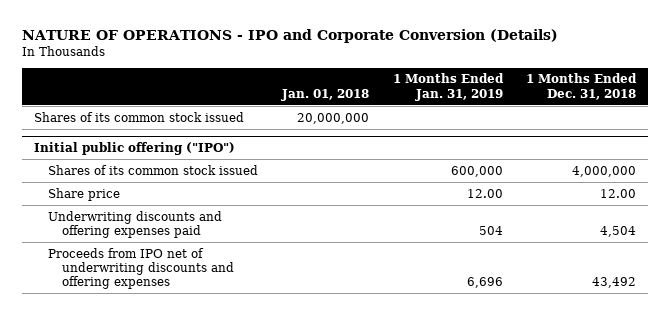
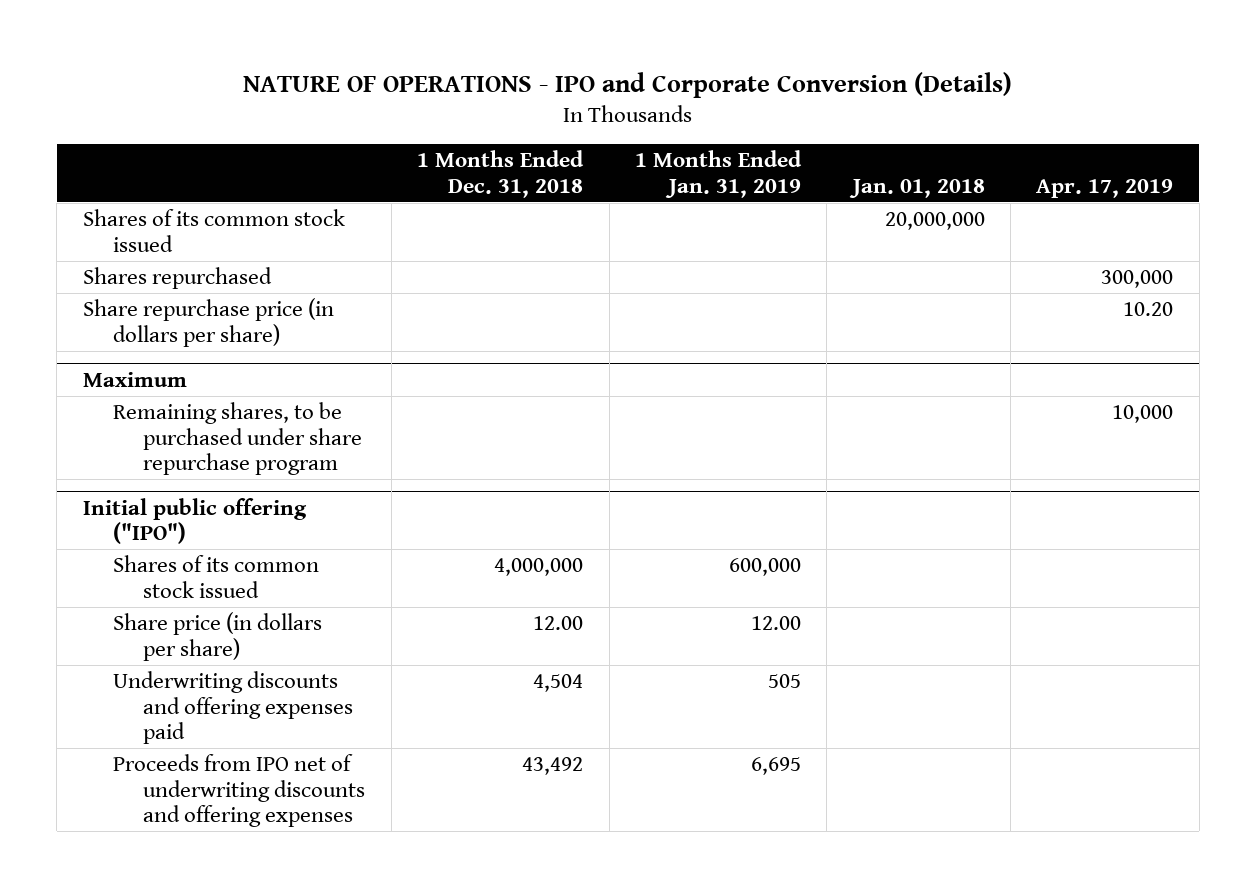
none -> [1036,178,1174,198] Apr. 17, 2019
none -> [82,266,272,289] Shares repurchased
none -> [82,297,334,347] Share repurchase price (in dollars per share)
none -> [82,371,187,387] Maximum
none -> [113,401,363,476] Remaining shares, to be purchased under share repurchase program
[47,187,120,201] Share price -> [113,611,323,661] Share price (in dollars per share)
[478,225,503,235] 504 -> [767,673,801,688] 505
[466,277,503,289] 6,696 -> [750,756,801,775] 6,695

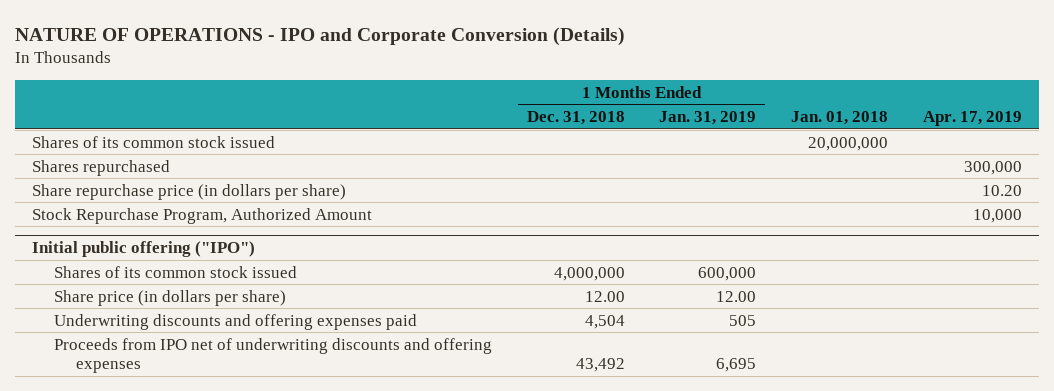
[82,371,187,387] Maximum -> none
[113,401,363,476] Remaining shares, to be purchased under share repurchase program -> none
none -> [32,207,373,224] Stock Repurchase Program, Authorized Amount

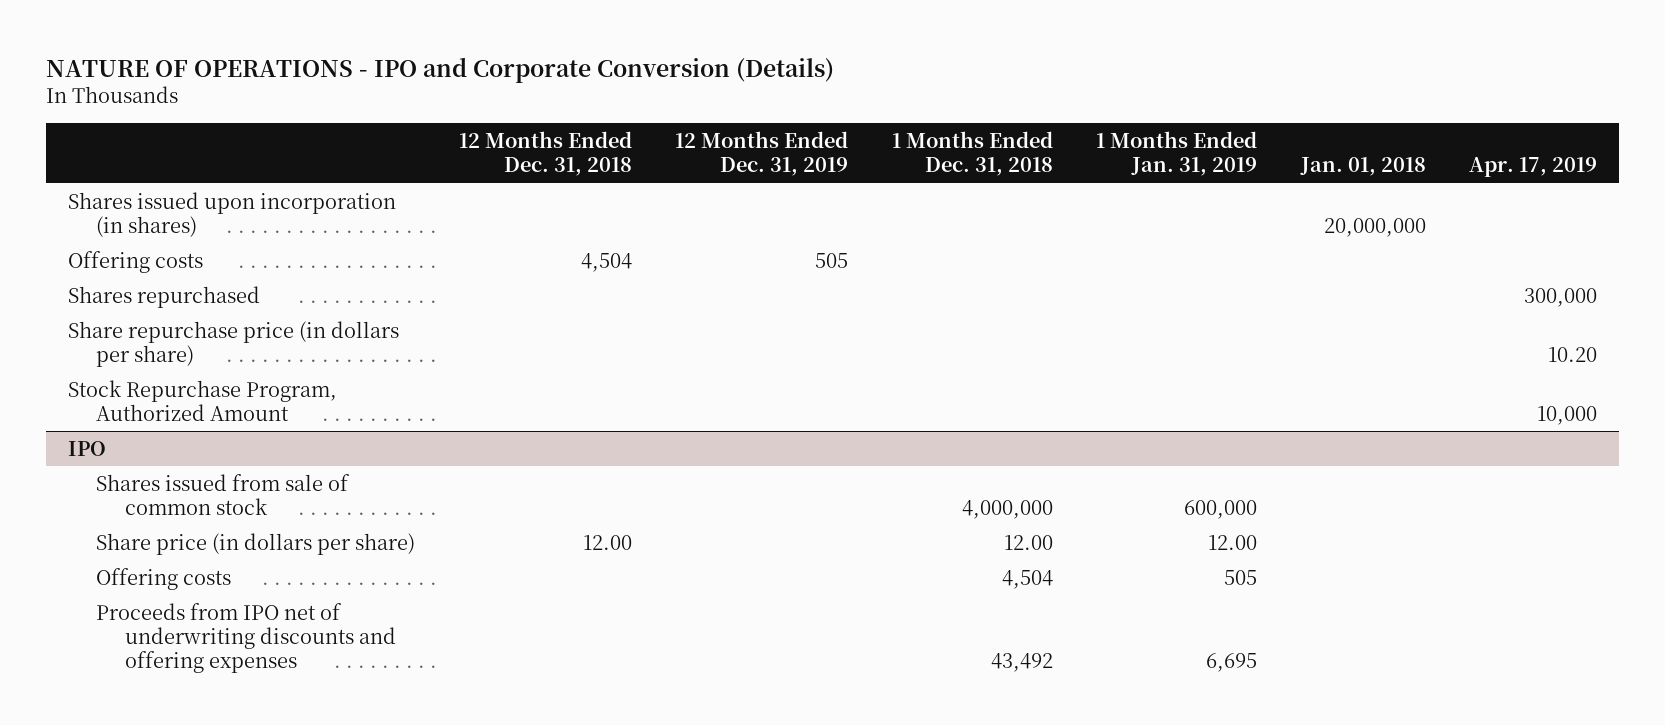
none -> [458,131,632,177] 12 Months Ended Dec. 31, 2018
none -> [675,131,849,177] 12 Months Ended Dec. 31, 2019
[32,135,276,148] Shares of its common stock issued -> none
none -> [67,191,396,238] Shares issued upon incorporation (in shares)
none -> [67,250,203,273] Offering costs
[32,241,256,258] Initial public offering ("IPO") -> [67,440,106,456] IPO
[54,265,298,278] Shares of its common stock issued -> [96,473,351,516] Shares issued from sale of common stock
[54,313,418,330] Underwriting discounts and offering expenses paid -> [96,567,232,590] Offering costs

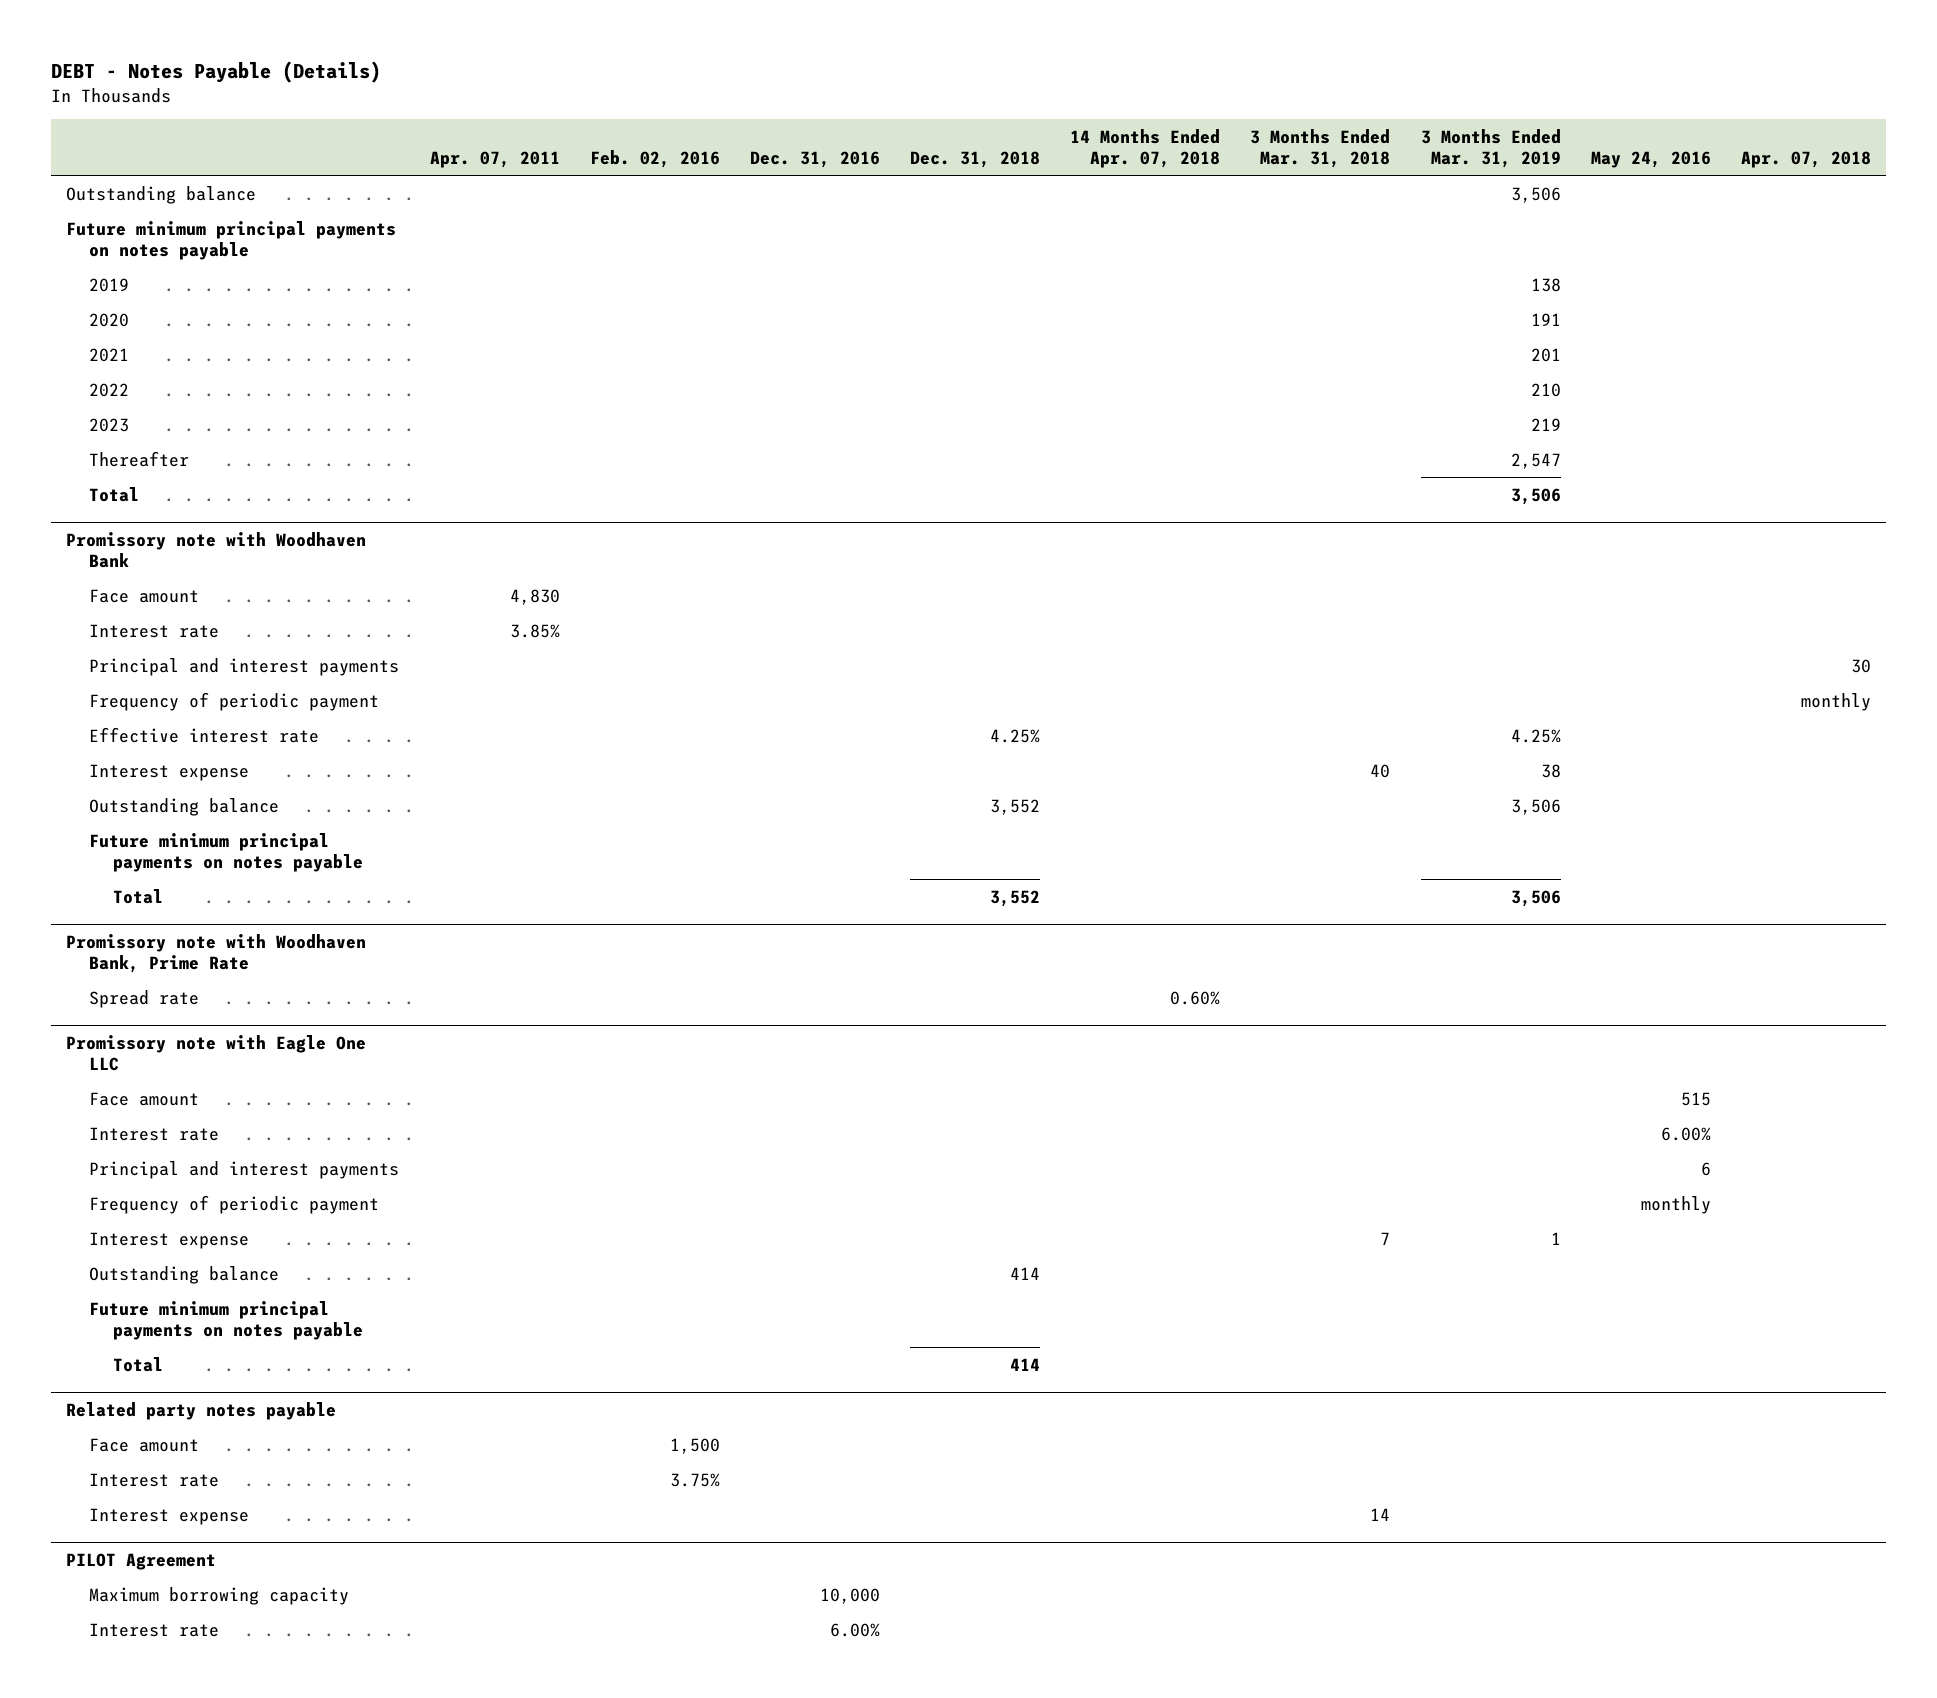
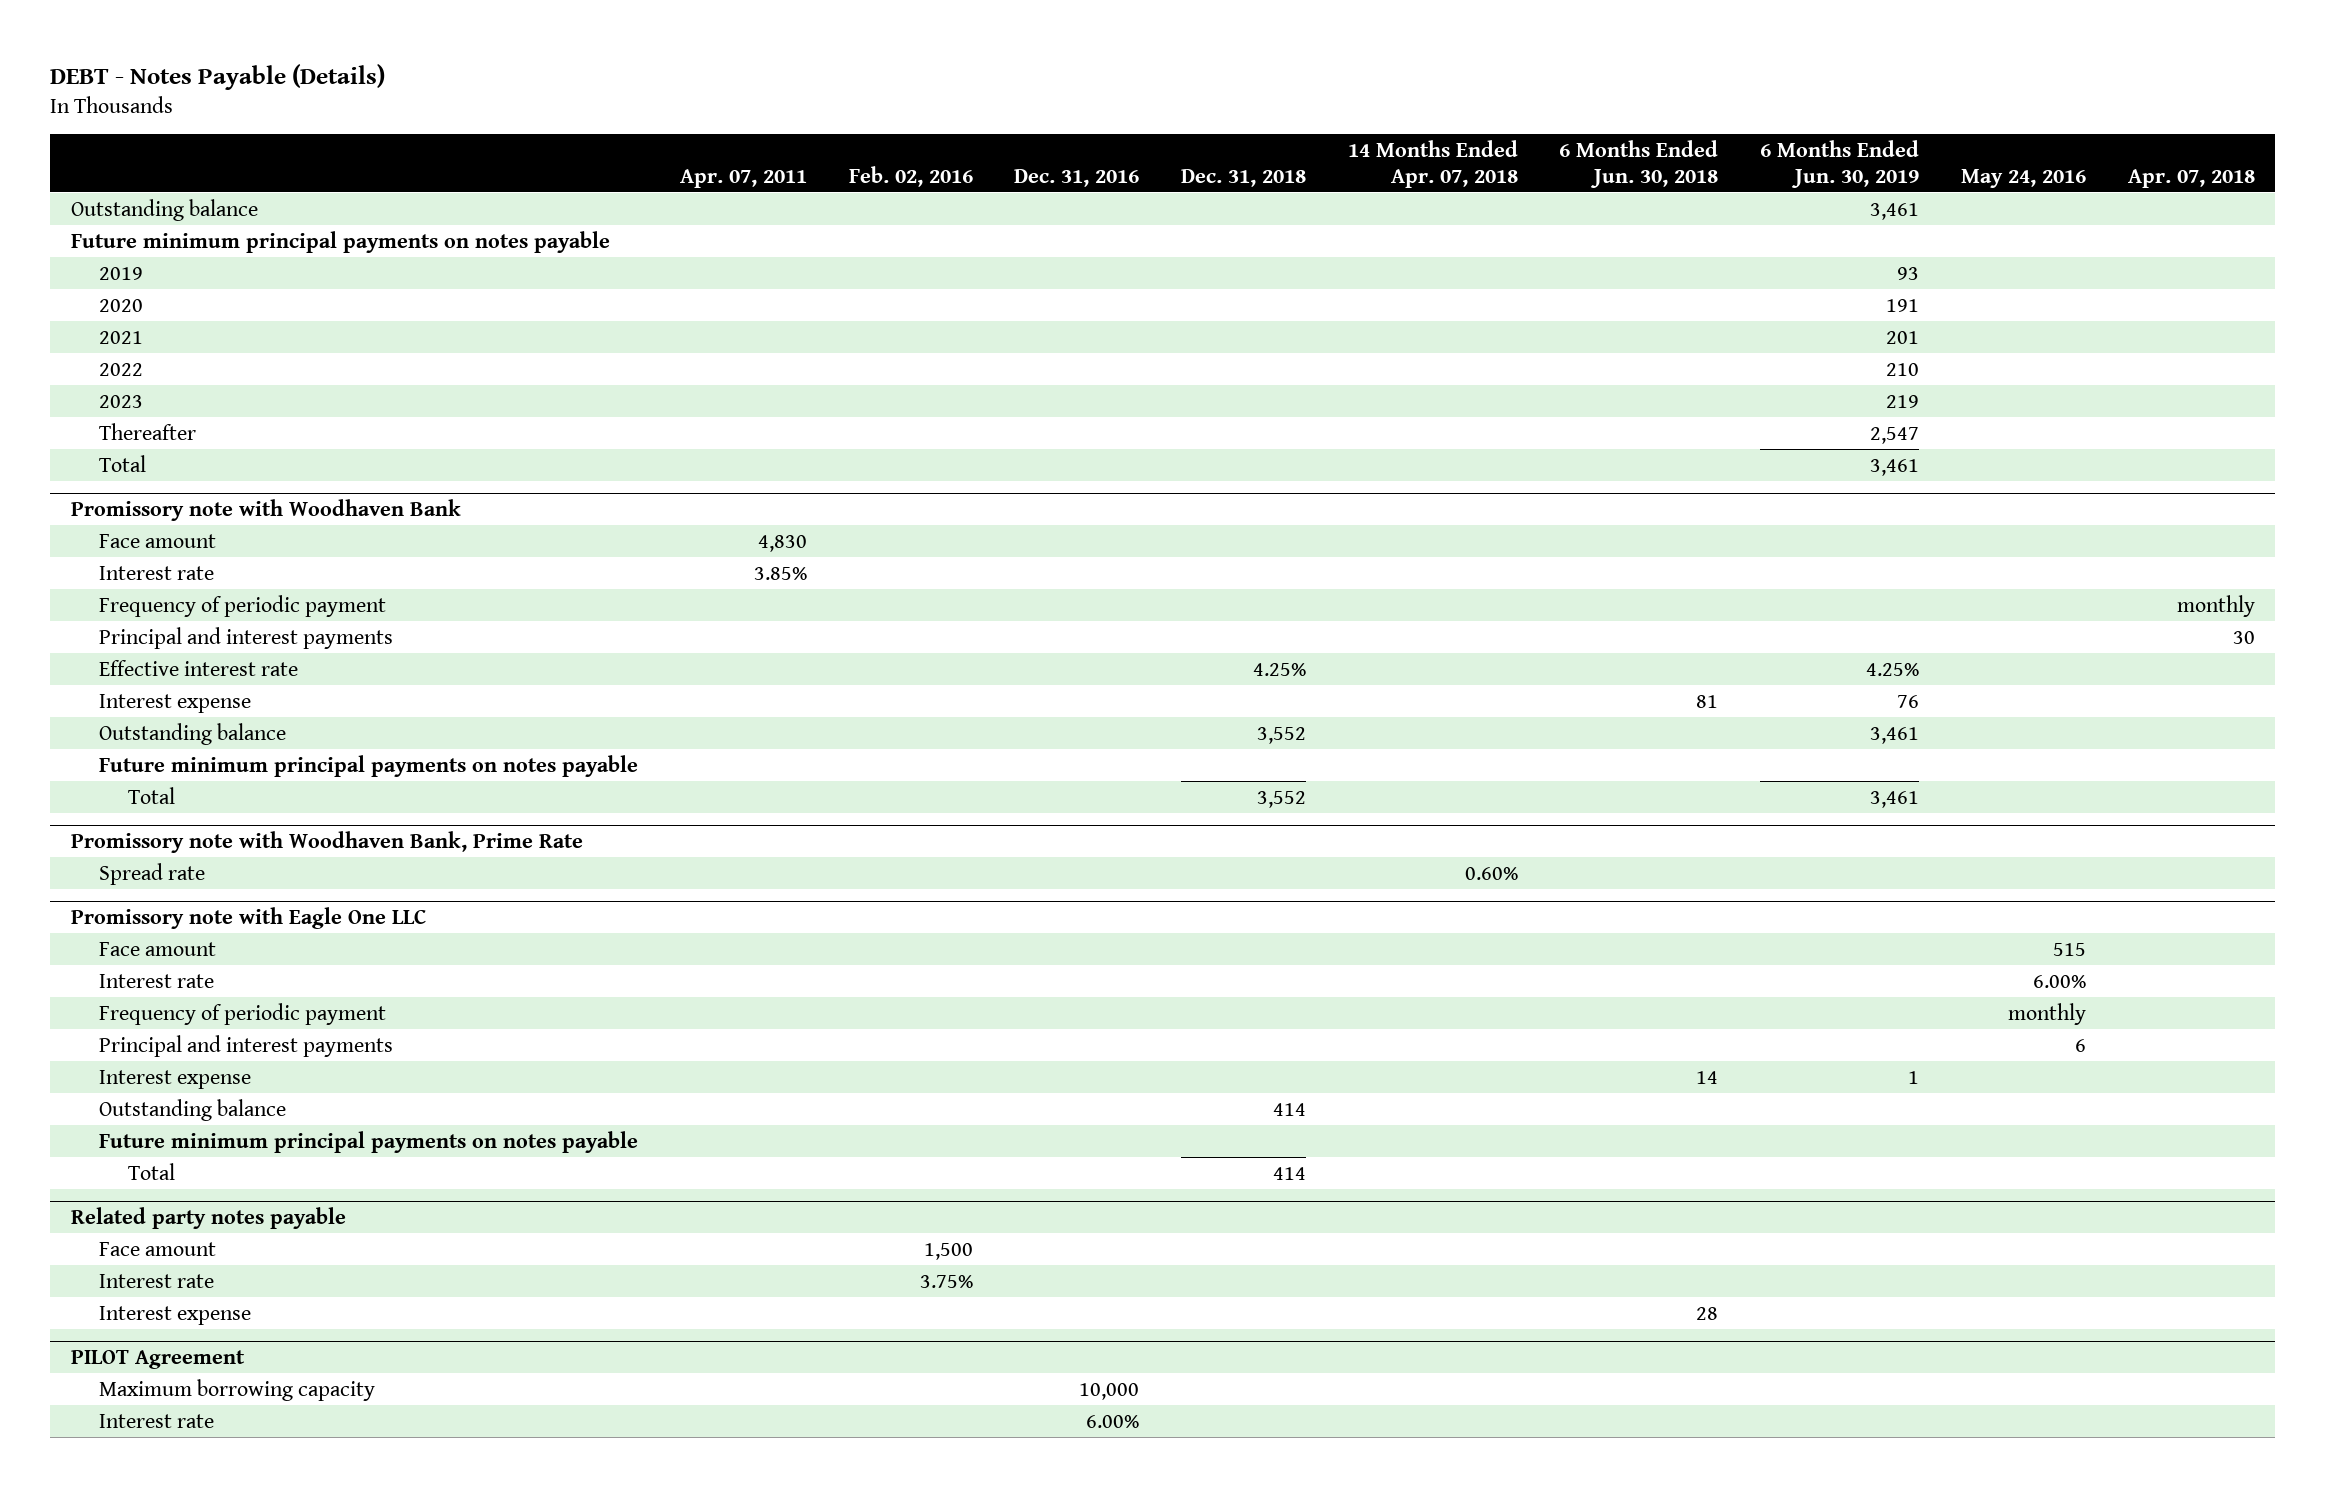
[1250,128,1391,168] 3 Months Ended Mar. 31, 2018 -> none
[1420,128,1561,168] 3 Months Ended Mar. 31, 2019 -> none
none -> [1559,139,1719,188] 6 Months Ended Jun. 30, 2018
none -> [1760,139,1920,188] 6 Months Ended Jun. 30, 2019
[89,657,400,676] Principal and interest payments -> [99,626,394,649] Principal and interest payments
[89,1160,400,1179] Principal and interest payments -> [99,1034,394,1057] Principal and interest payments

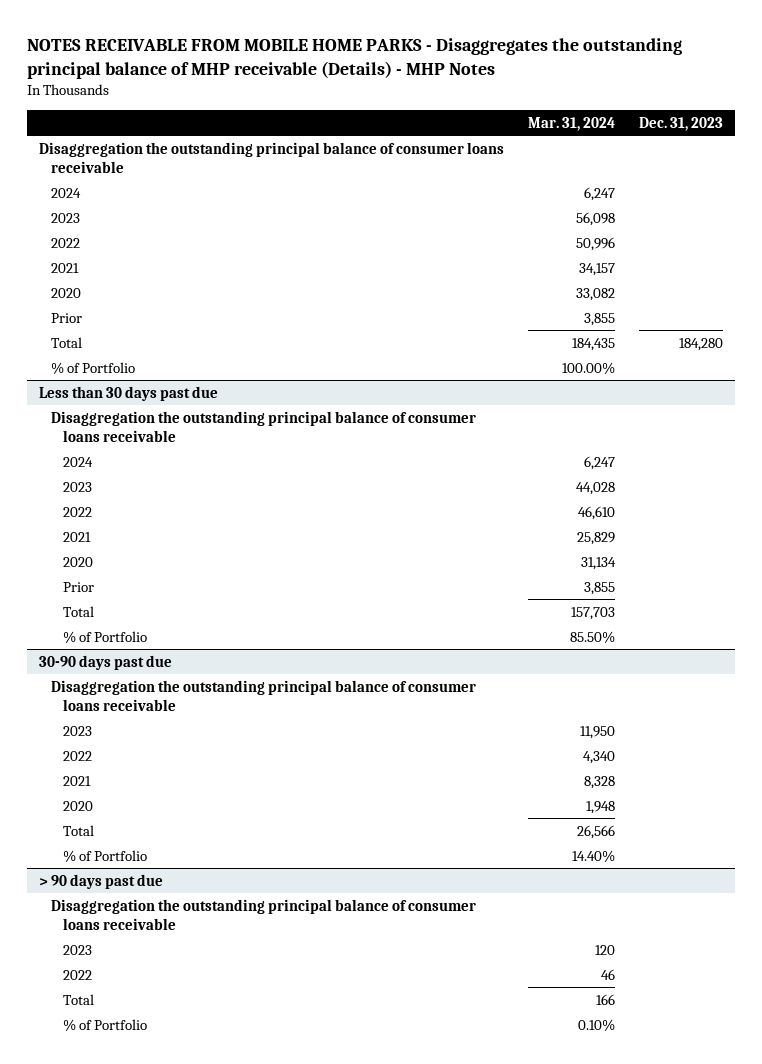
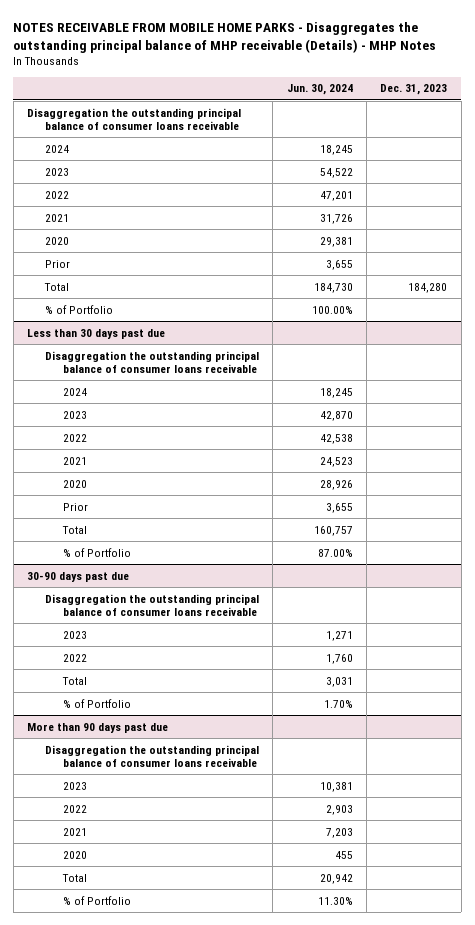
[528,116,616,131] Mar. 31, 2024 -> none
none -> [286,84,353,96] Jun. 30, 2024
[63,775,92,786] 2021 -> none
[63,800,94,811] 2020 -> none
[39,873,164,889] > 90 days past due -> [27,722,169,733] More than 90 days past due
none -> [62,827,87,836] 2021
none -> [62,850,87,859] 2020

